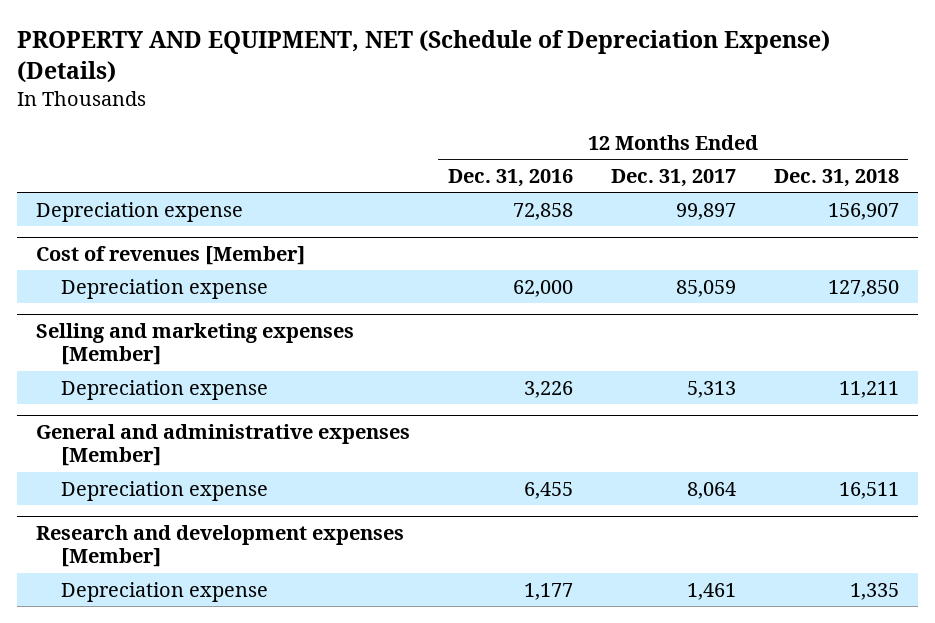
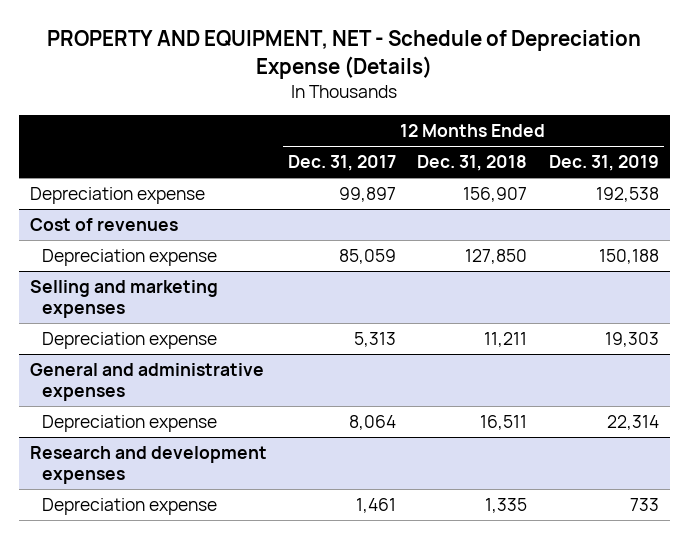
[17,30,831,84] PROPERTY AND EQUIPMENT, NET (Schedule of Depreciation Expense) (Details) -> [47,30,642,79] PROPERTY AND EQUIPMENT, NET - Schedule of Depreciation Expense (Details)
[447,169,573,188] Dec. 31, 2016 -> none
none -> [548,155,659,172] Dec. 31, 2019
[36,246,306,266] Cost of revenues [Member] -> [29,217,178,231] Cost of revenues
[36,323,355,366] Selling and marketing expenses [Member] -> [29,279,218,318] Selling and marketing expenses
[36,424,411,467] General and administrative expenses [Member] -> [29,362,264,401] General and administrative expenses
[36,525,405,568] Research and development expenses [Member] -> [29,445,267,484] Research and development expenses

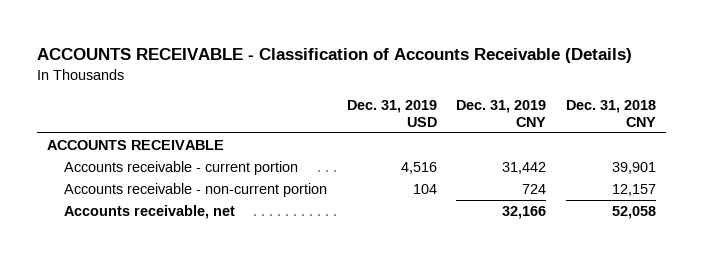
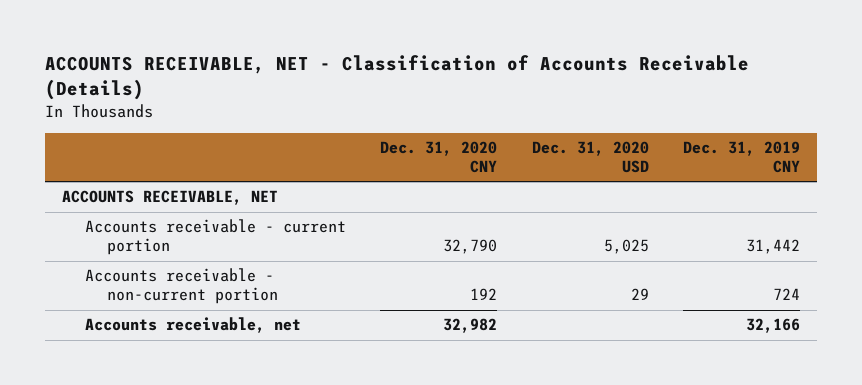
[37,48,633,64] ACCOUNTS RECEIVABLE - Classification of Accounts Receivable (Details) -> [45,54,750,100] ACCOUNTS RECEIVABLE, NET - Classification of Accounts Receivable (Details)
[346,100,437,128] Dec. 31, 2019 USD -> none
[566,100,657,128] Dec. 31, 2018 CNY -> none
none -> [380,140,498,173] Dec. 31, 2020 CNY
none -> [531,140,649,173] Dec. 31, 2020 USD
[47,139,225,150] ACCOUNTS RECEIVABLE -> [62,190,279,206] ACCOUNTS RECEIVABLE, NET

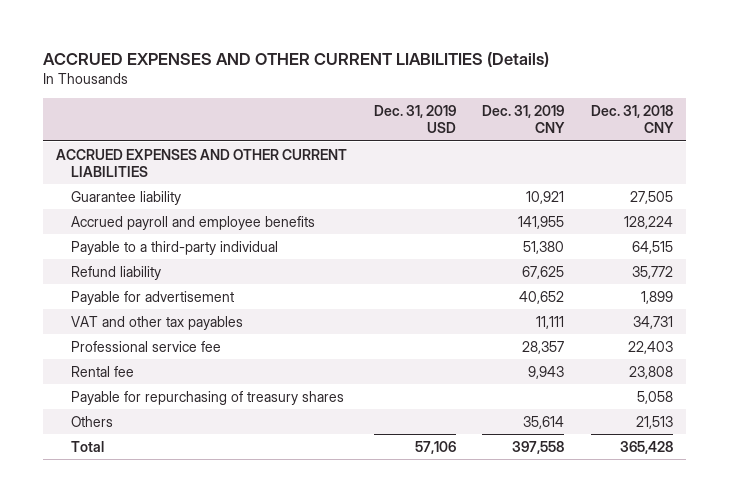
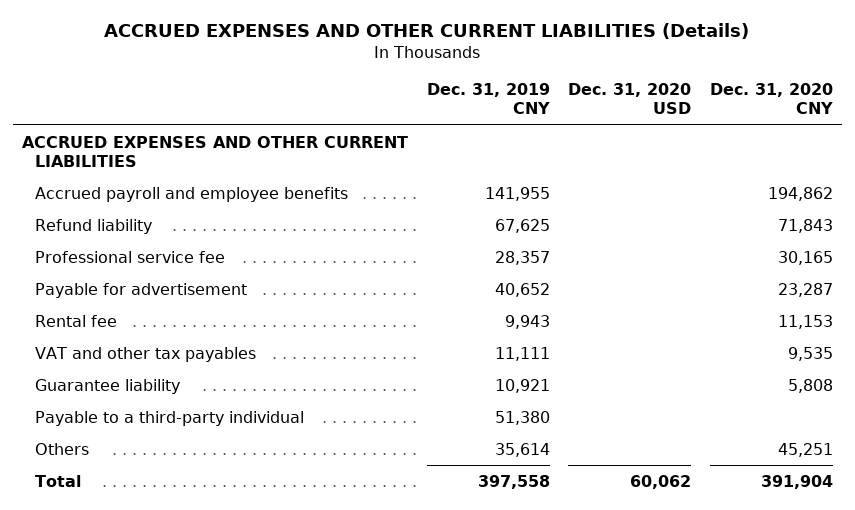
[373,104,456,134] Dec. 31, 2019 USD -> none
[590,104,674,134] Dec. 31, 2018 CNY -> none
none -> [568,82,692,115] Dec. 31, 2020 USD
none -> [709,82,833,115] Dec. 31, 2020 CNY
[71,290,235,305] Payable for advertisement -> [34,282,247,298] Payable for advertisement
[71,390,345,405] Payable for repurchasing of treasury shares -> none
[71,315,244,330] VAT and other tax payables -> [34,346,256,362] VAT and other tax payables
[71,190,182,205] Guarantee liability -> [34,378,180,394] Guarantee liability
[71,240,279,255] Payable to a third-party individual -> [34,410,304,426] Payable to a third-party individual

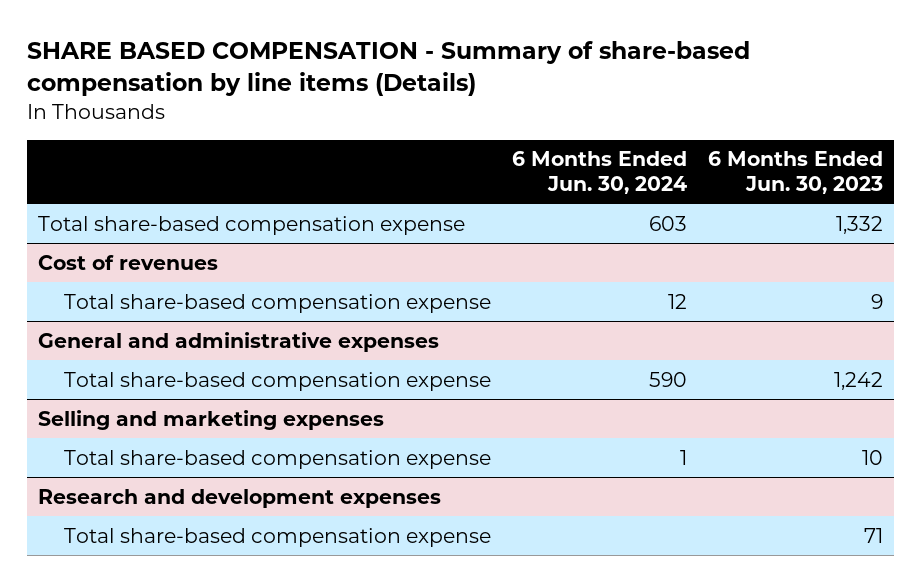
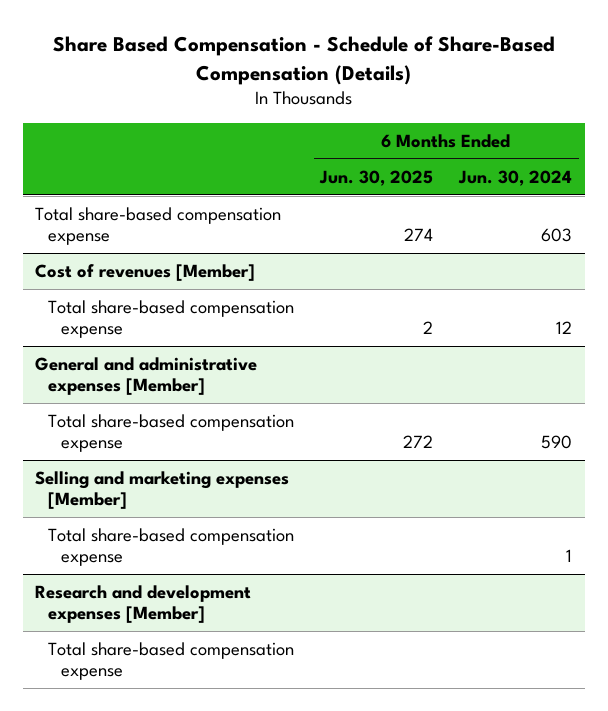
[27,41,751,97] SHARE BASED COMPENSATION - Summary of share-based compensation by line items (Details) -> [52,36,555,85] Share Based Compensation - Schedule of Share-Based Compensation (Details)
[708,151,884,194] 6 Months Ended Jun. 30, 2023 -> none
none -> [319,169,434,186] Jun. 30, 2025
[37,254,218,270] Cost of revenues -> [35,264,256,282] Cost of revenues [Member]
[37,331,439,352] General and administrative expenses -> [35,357,258,396] General and administrative expenses [Member]
[37,409,384,430] Selling and marketing expenses -> [35,471,290,510] Selling and marketing expenses [Member]
[37,488,441,508] Research and development expenses -> [35,585,252,624] Research and development expenses [Member]

